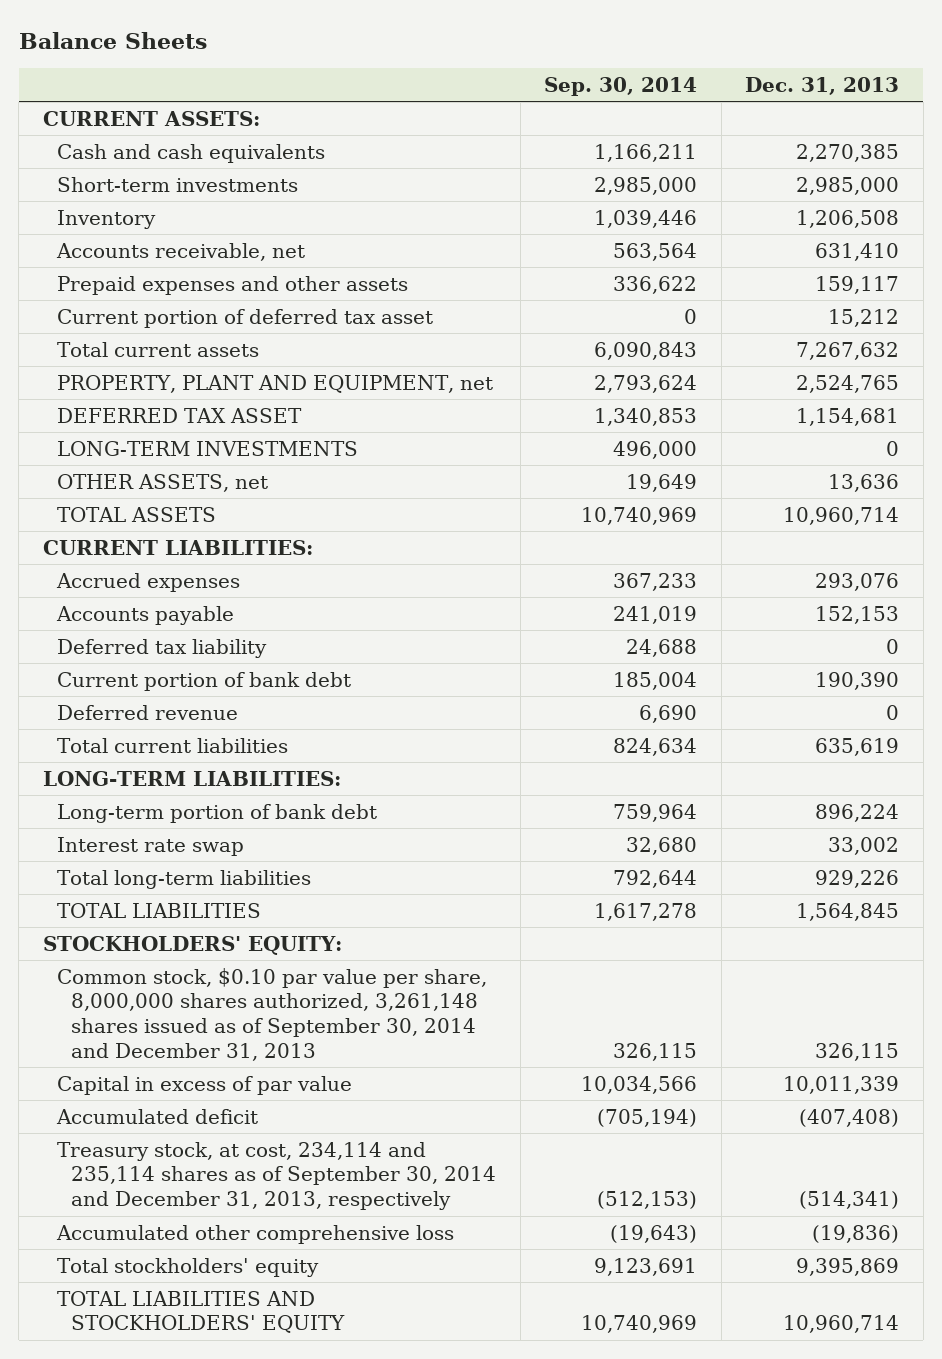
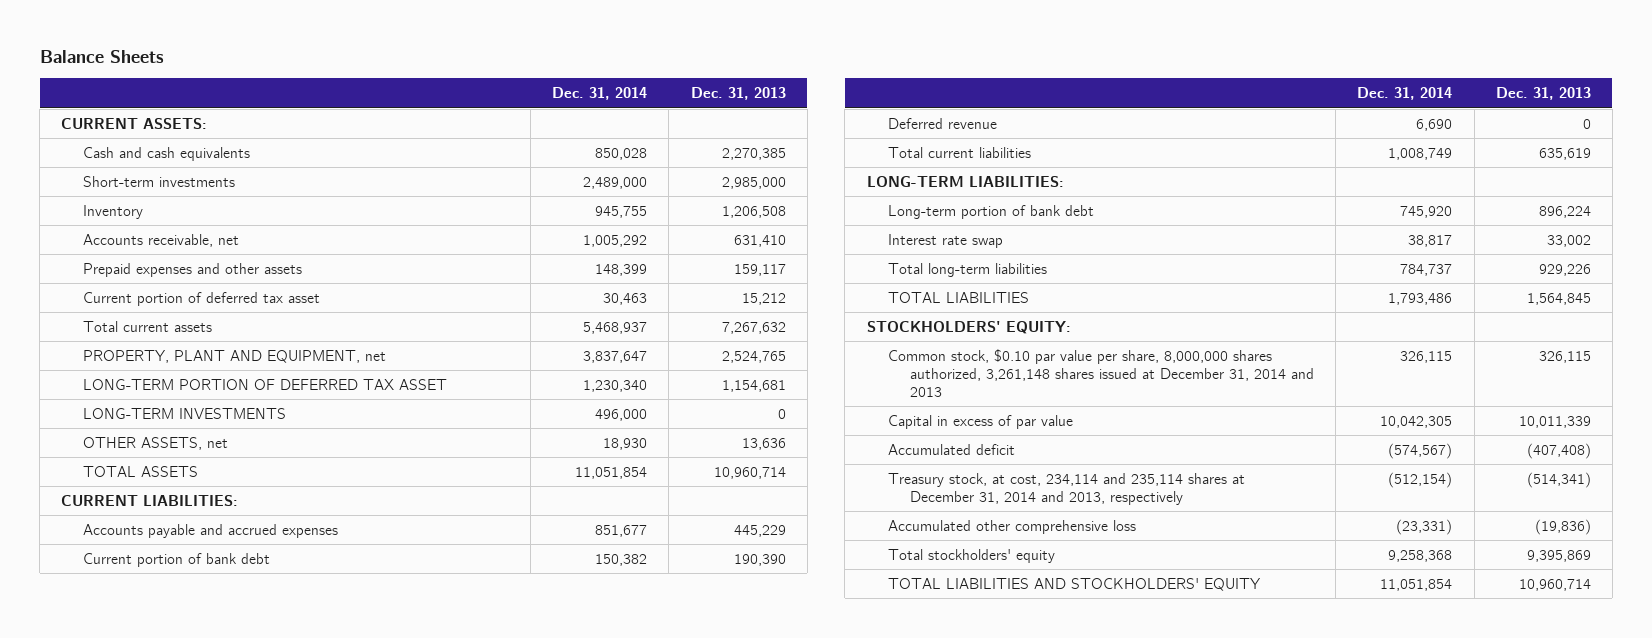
[544,76,698,96] Sep. 30, 2014 -> none
none -> [552,87,648,101] Dec. 31, 2014
[57,407,303,423] DEFERRED TAX ASSET -> [83,378,448,390] LONG-TERM PORTION OF DEFERRED TAX ASSET
[56,572,241,592] Accrued expenses -> none
[56,605,235,625] Accounts payable -> none
[57,638,268,658] Deferred tax liability -> none
none -> [83,523,339,538] Accounts payable and accrued expenses
[57,967,488,1061] Common stock, $0.10 par value per share, 8,000,000 shares authorized, 3,261,148 shares issued as of September 30, 2014 and December 31, 2013 -> [888,348,1315,397] Common stock, $0.10 par value per share, 8,000,000 shares authorized, 3,261,148 shares issued at December 31, 2014 and 2013
[57,1141,497,1211] Treasury stock, at cost, 234,114 and 235,114 shares as of September 30, 2014 and December 31, 2013, respectively -> [888,472,1246,505] Treasury stock, at cost, 234,114 and 235,114 shares at December 31, 2014 and 2013, respectively

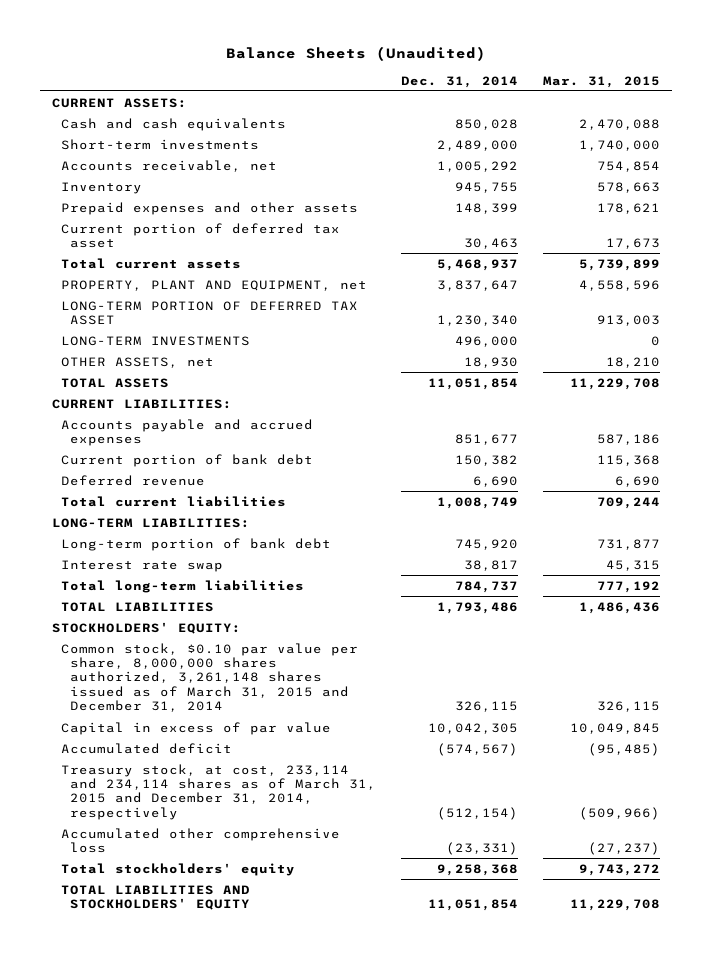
[39,50,164,64] Balance Sheets -> [225,46,486,62] Balance Sheets (Unaudited)
[690,87,786,101] Dec. 31, 2013 -> none
none -> [542,75,660,88] Mar. 31, 2015
[83,204,144,219] Inventory -> [61,181,143,194] Inventory
[888,348,1315,397] Common stock, $0.10 par value per share, 8,000,000 shares authorized, 3,261,148 shares issued at December 31, 2014 and 2013 -> [61,642,359,713] Common stock, $0.10 par value per share, 8,000,000 shares authorized, 3,261,148 shares issued as of March 31, 2015 and December 31, 2014
[888,472,1246,505] Treasury stock, at cost, 234,114 and 235,114 shares at December 31, 2014 and 2013, respectively -> [61,763,376,820] Treasury stock, at cost, 233,114 and 234,114 shares as of March 31, 2015 and December 31, 2014, respectively

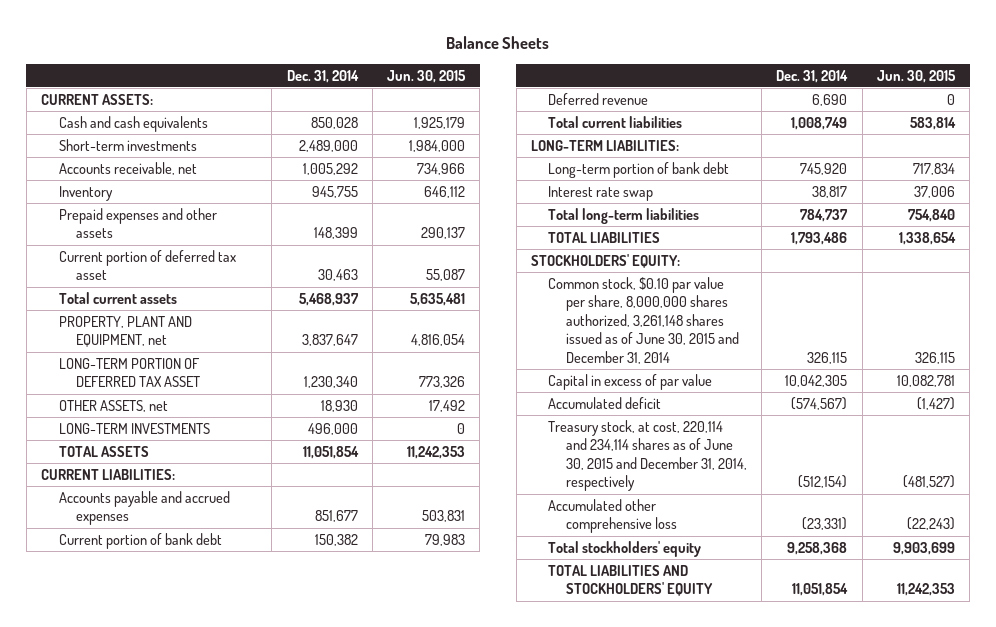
[225,46,486,62] Balance Sheets (Unaudited) -> [446,36,550,50] Balance Sheets
[542,75,660,88] Mar. 31, 2015 -> none
none -> [387,69,467,83] Jun. 30, 2015
[61,335,251,346] LONG-TERM INVESTMENTS -> [58,423,210,435] LONG-TERM INVESTMENTS
[61,642,359,713] Common stock, $0.10 par value per share, 8,000,000 shares authorized, 3,261,148 shares issued as of March 31, 2015 and December 31, 2014 -> [548,277,739,364] Common stock, $0.10 par value per share, 8,000,000 shares authorized, 3,261,148 shares issued as of June 30, 2015 and December 31, 2014
[61,763,376,820] Treasury stock, at cost, 233,114 and 234,114 shares as of March 31, 2015 and December 31, 2014, respectively -> [548,420,747,492] Treasury stock, at cost, 220,114 and 234,114 shares as of June 30, 2015 and December 31, 2014, respectively

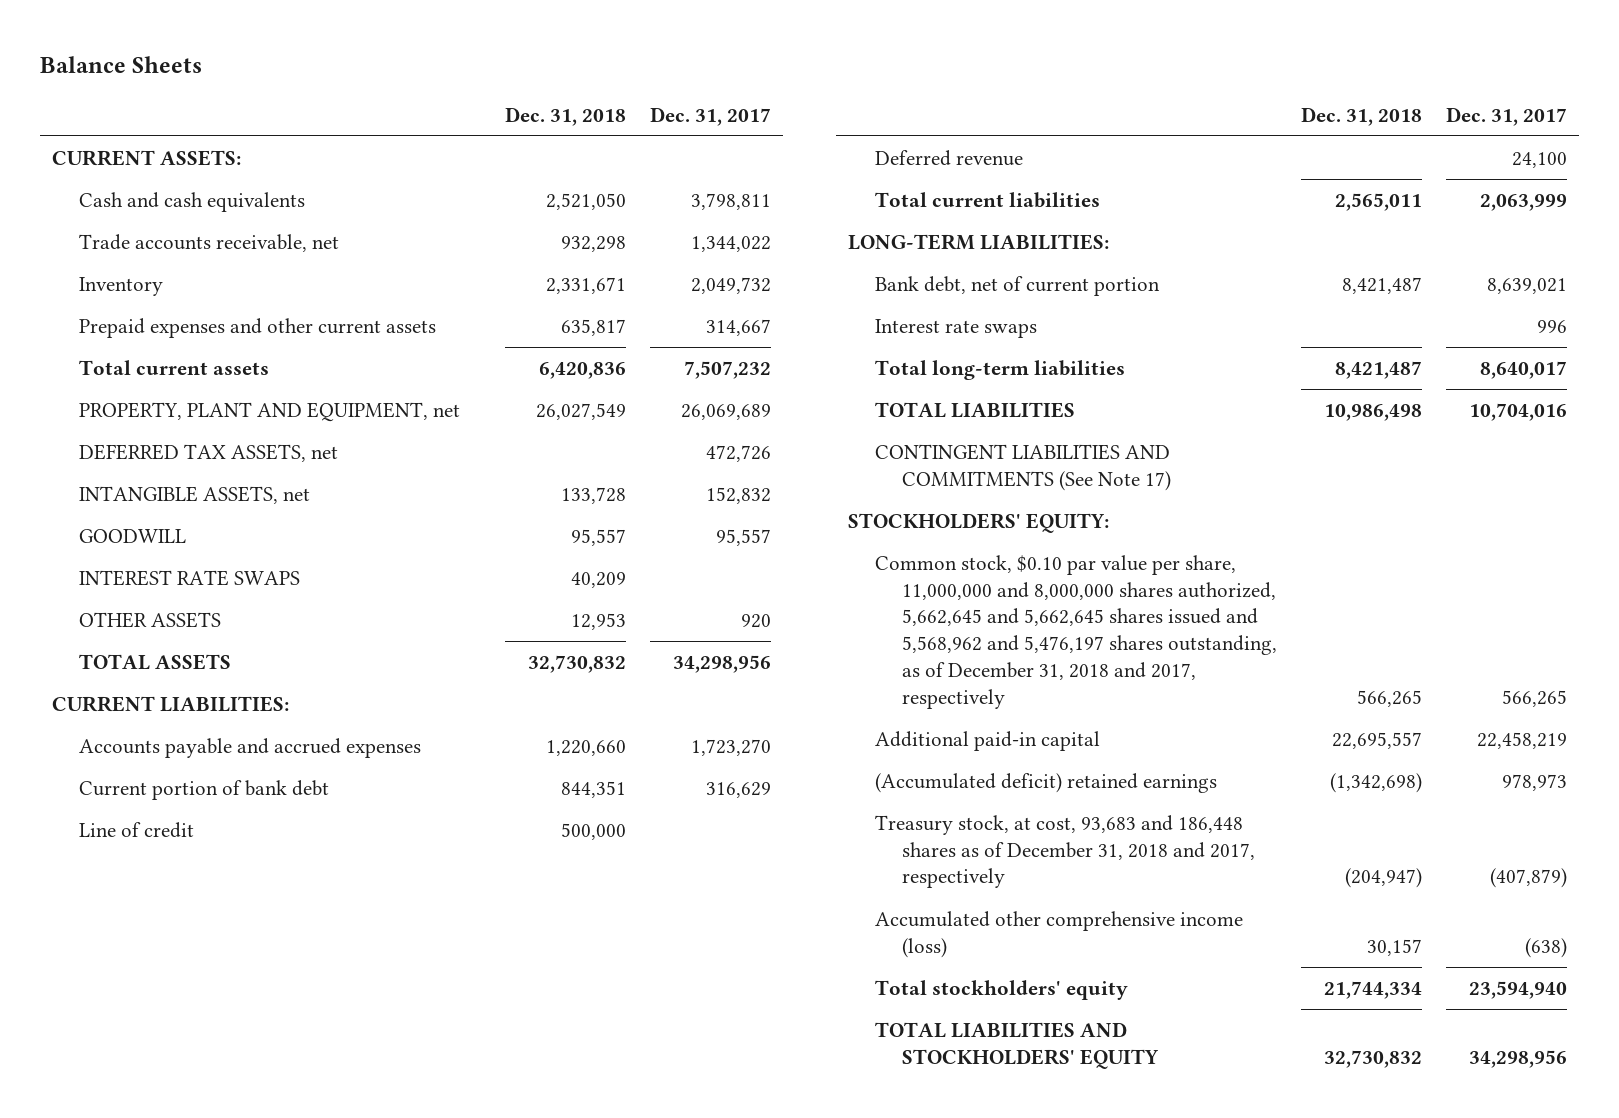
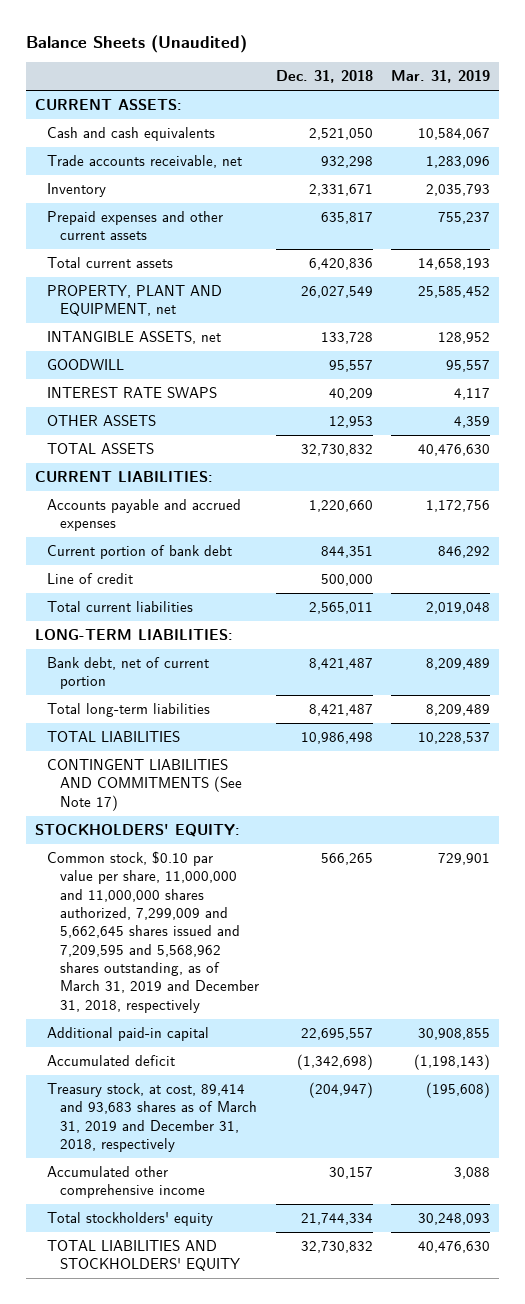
[40,55,203,73] Balance Sheets -> [25,35,247,54] Balance Sheets (Unaudited)
[650,106,772,126] Dec. 31, 2017 -> none
none -> [391,70,491,84] Mar. 31, 2019
[79,443,339,462] DEFERRED TAX ASSETS, net -> none
[874,149,1023,166] Deferred revenue -> none
[874,318,1037,338] Interest rate swaps -> none
[874,554,1278,709] Common stock, $0.10 par value per share, 11,000,000 and 8,000,000 shares authorized, 5,662,645 and 5,662,645 shares issued and 5,568,962 and 5,476,197 shares outstanding, as of December 31, 2018 and 2017, respectively -> [47,851,259,1013] Common stock, $0.10 par value per share, 11,000,000 and 11,000,000 shares authorized, 7,299,009 and 5,662,645 shares issued and 7,209,595 and 5,568,962 shares outstanding, as of March 31, 2019 and December 31, 2018, respectively
[874,772,1217,793] (Accumulated deficit) retained earnings -> [47,1055,176,1067] Accumulated deficit
[874,814,1256,889] Treasury stock, at cost, 93,683 and 186,448 shares as of December 31, 2018 and 2017, respectively -> [47,1083,257,1153] Treasury stock, at cost, 89,414 and 93,683 shares as of March 31, 2019 and December 31, 2018, respectively
[874,910,1243,958] Accumulated other comprehensive income (loss) -> [47,1166,205,1199] Accumulated other comprehensive income

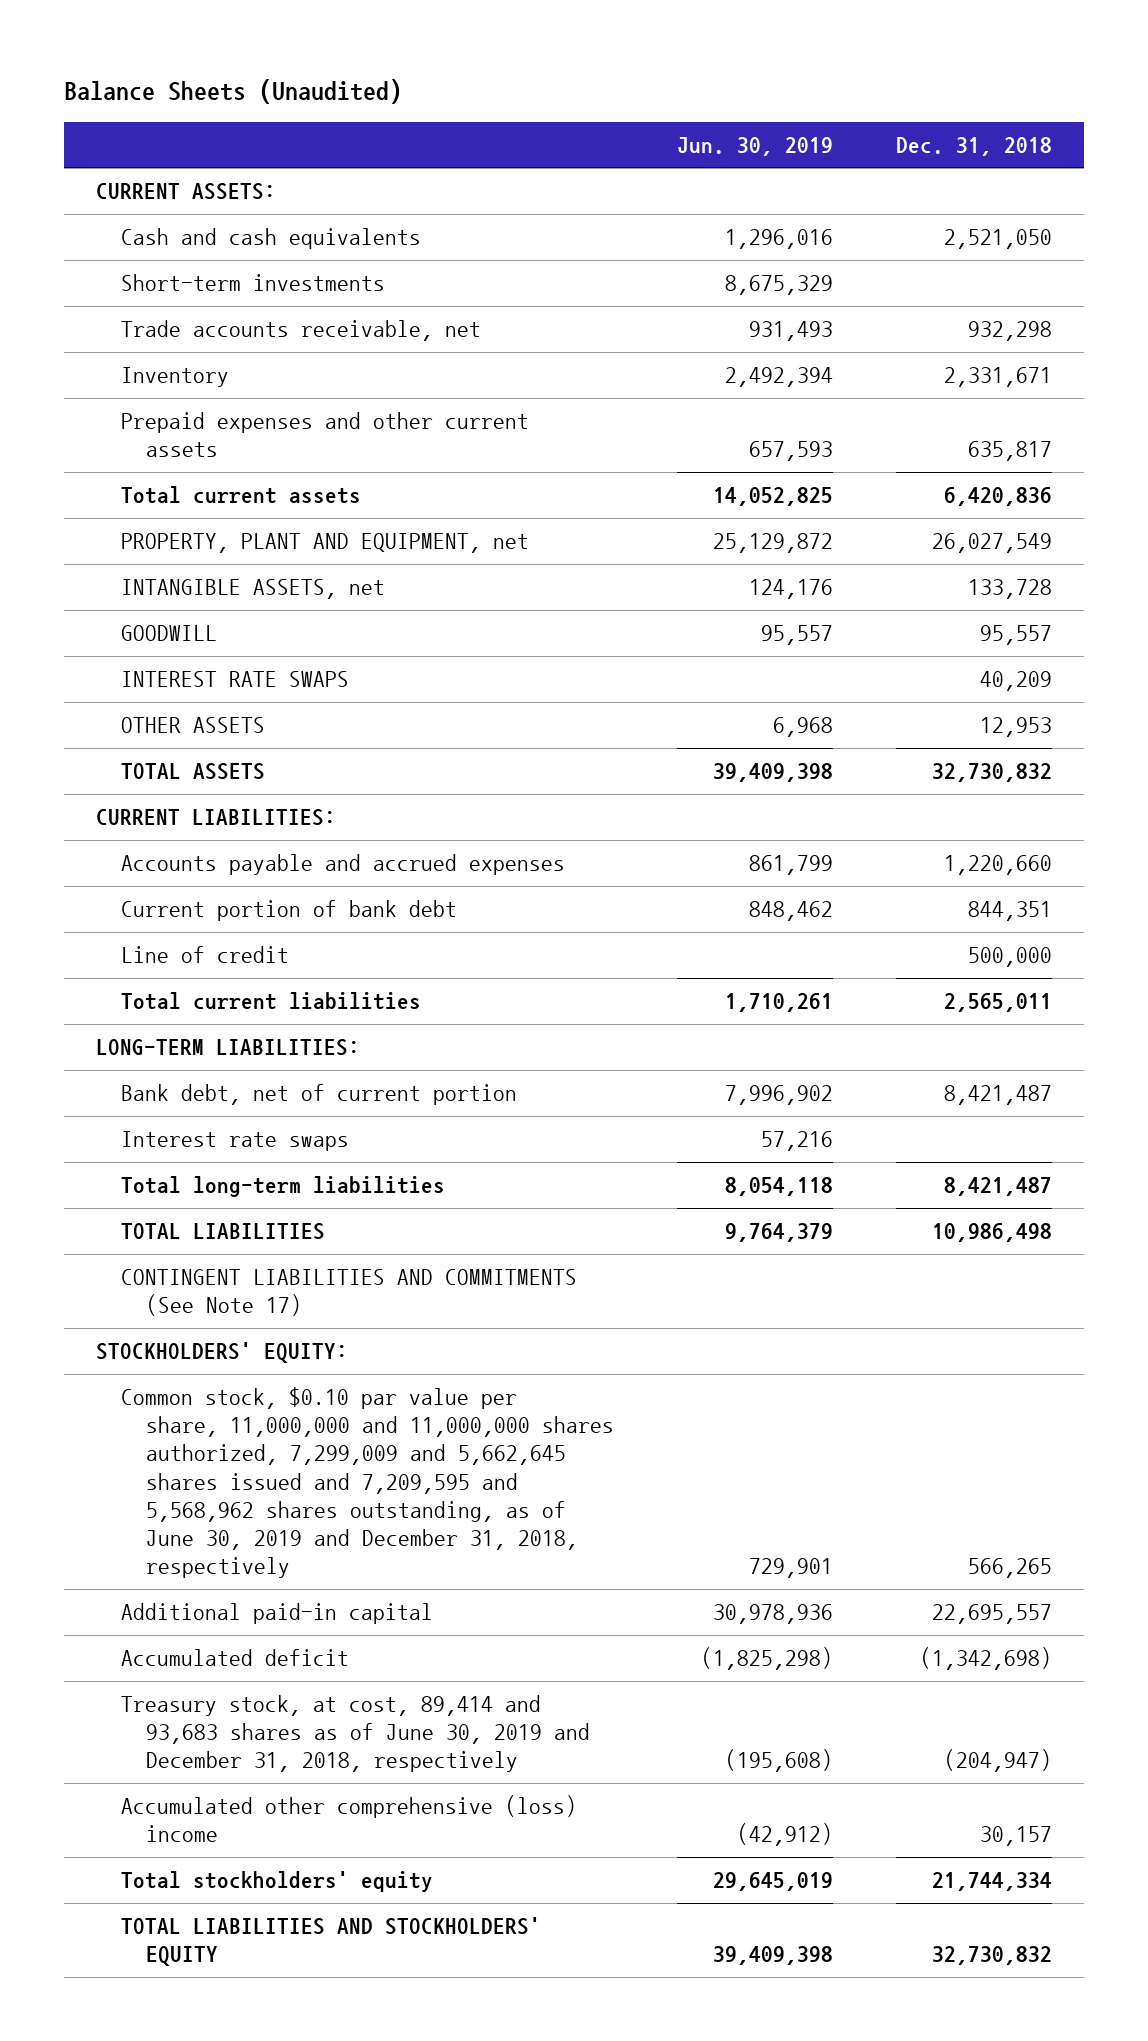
[391,70,491,84] Mar. 31, 2019 -> none
none -> [676,136,833,156] Jun. 30, 2019
none -> [120,274,385,292] Short-term investments
none -> [120,1131,349,1152] Interest rate swaps
[47,851,259,1013] Common stock, $0.10 par value per share, 11,000,000 and 11,000,000 shares authorized, 7,299,009 and 5,662,645 shares issued and 7,209,595 and 5,568,962 shares outstanding, as of March 31, 2019 and December 31, 2018, respectively -> [120,1387,614,1579] Common stock, $0.10 par value per share, 11,000,000 and 11,000,000 shares authorized, 7,299,009 and 5,662,645 shares issued and 7,209,595 and 5,568,962 shares outstanding, as of June 30, 2019 and December 31, 2018, respectively
[47,1083,257,1153] Treasury stock, at cost, 89,414 and 93,683 shares as of March 31, 2019 and December 31, 2018, respectively -> [120,1695,590,1773] Treasury stock, at cost, 89,414 and 93,683 shares as of June 30, 2019 and December 31, 2018, respectively
[47,1166,205,1199] Accumulated other comprehensive income -> [120,1795,577,1843] Accumulated other comprehensive (loss) income

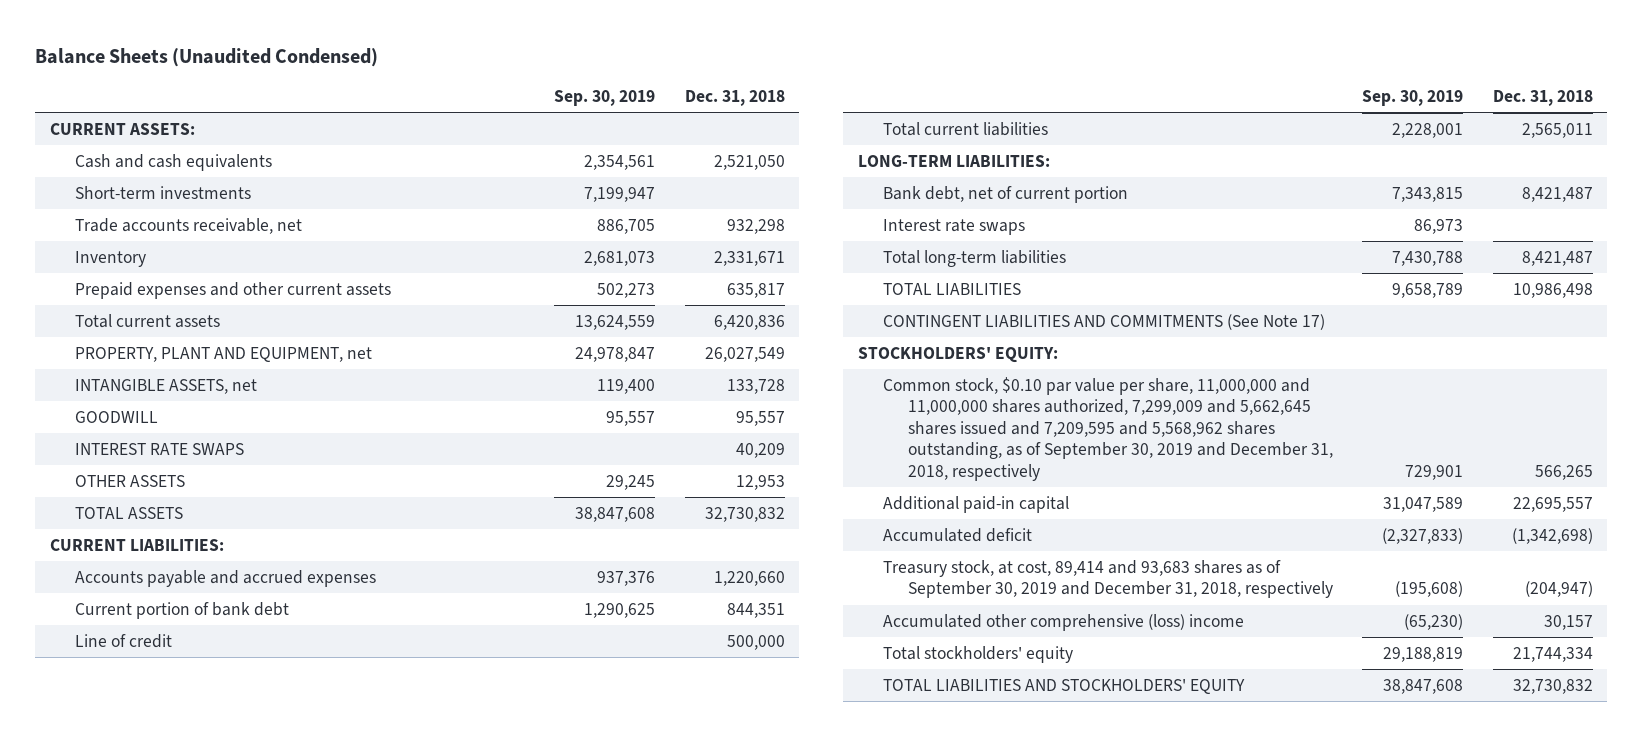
[64,79,403,105] Balance Sheets (Unaudited) -> [35,47,379,67] Balance Sheets (Unaudited Condensed)
[676,136,833,156] Jun. 30, 2019 -> none
none -> [554,90,656,107] Sep. 30, 2019
[120,1387,614,1579] Common stock, $0.10 par value per share, 11,000,000 and 11,000,000 shares authorized, 7,299,009 and 5,662,645 shares issued and 7,209,595 and 5,568,962 shares outstanding, as of June 30, 2019 and December 31, 2018, respectively -> [882,376,1333,481] Common stock, $0.10 par value per share, 11,000,000 and 11,000,000 shares authorized, 7,299,009 and 5,662,645 shares issued and 7,209,595 and 5,568,962 shares outstanding, as of September 30, 2019 and December 31, 2018, respectively
[120,1695,590,1773] Treasury stock, at cost, 89,414 and 93,683 shares as of June 30, 2019 and December 31, 2018, respectively -> [882,559,1333,599] Treasury stock, at cost, 89,414 and 93,683 shares as of September 30, 2019 and December 31, 2018, respectively

